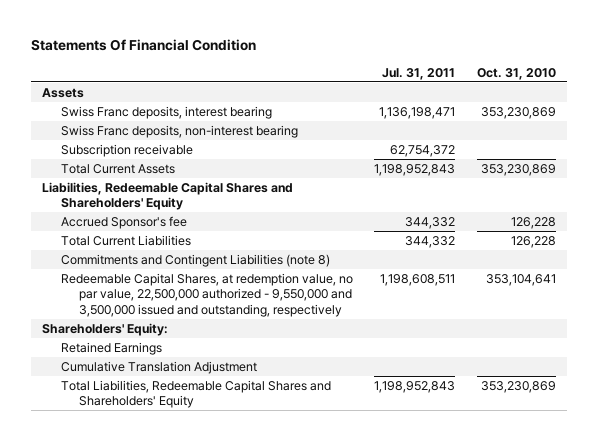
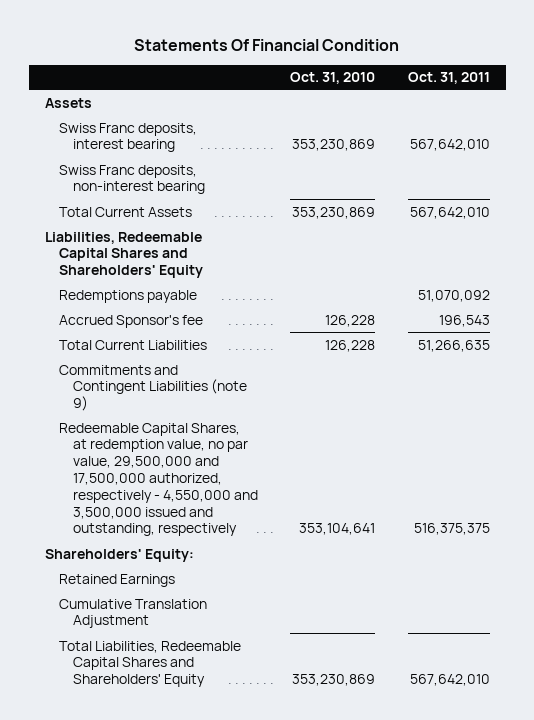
[382,67,456,80] Jul. 31, 2011 -> none
none -> [407,72,490,85] Oct. 31, 2011
[60,143,193,157] Subscription receivable -> none
none -> [59,289,198,303] Redemptions payable
[60,253,330,267] Commitments and Contingent Liabilities (note 8) -> [59,364,248,412] Commitments and Contingent Liabilities (note 9)
[60,272,353,317] Redeemable Capital Shares, at redemption value, no par value, 22,500,000 authorized - 9,550,000 and 3,500,000 issued and outstanding, respectively -> [59,422,259,537] Redeemable Capital Shares, at redemption value, no par value, 29,500,000 and 17,500,000 authorized, respectively - 4,550,000 and 3,500,000 issued and outstanding, respectively

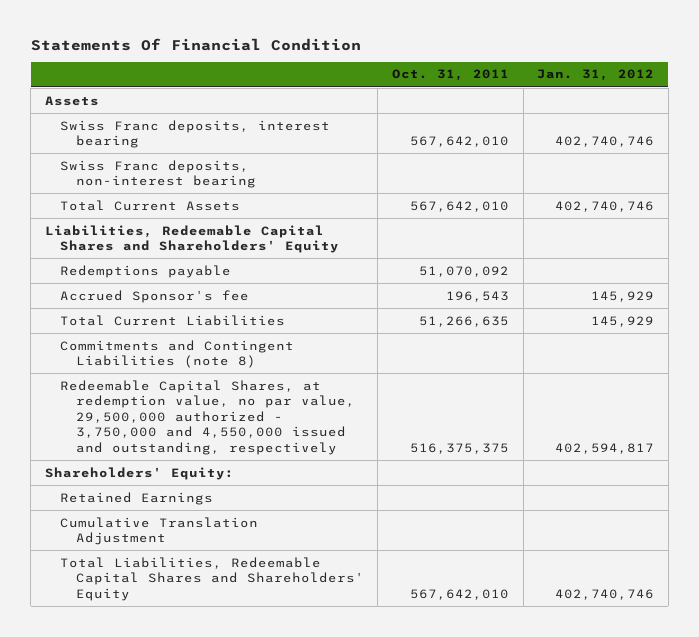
[290,72,376,85] Oct. 31, 2010 -> none
none -> [537,69,655,82] Jan. 31, 2012
[59,364,248,412] Commitments and Contingent Liabilities (note 9) -> [60,339,295,369] Commitments and Contingent Liabilities (note 8)
[59,422,259,537] Redeemable Capital Shares, at redemption value, no par value, 29,500,000 and 17,500,000 authorized, respectively - 4,550,000 and 3,500,000 issued and outstanding, respectively -> [60,379,355,455] Redeemable Capital Shares, at redemption value, no par value, 29,500,000 authorized - 3,750,000 and 4,550,000 issued and outstanding, respectively

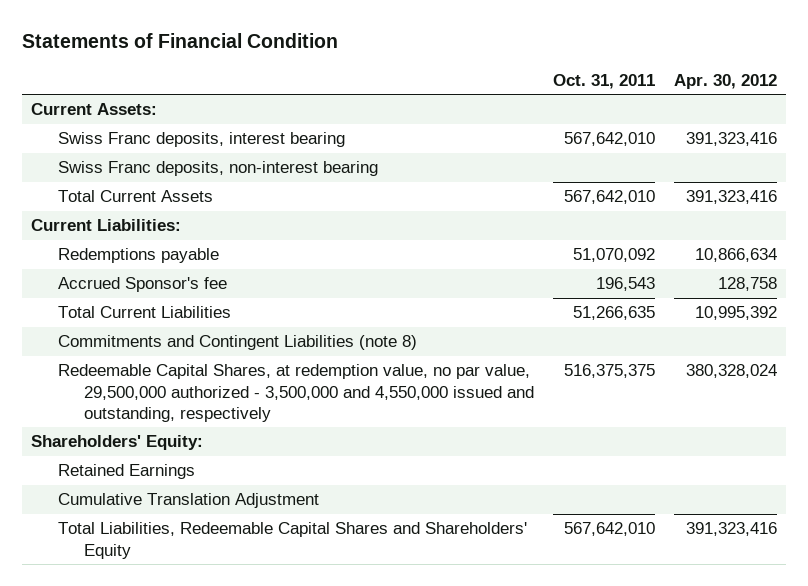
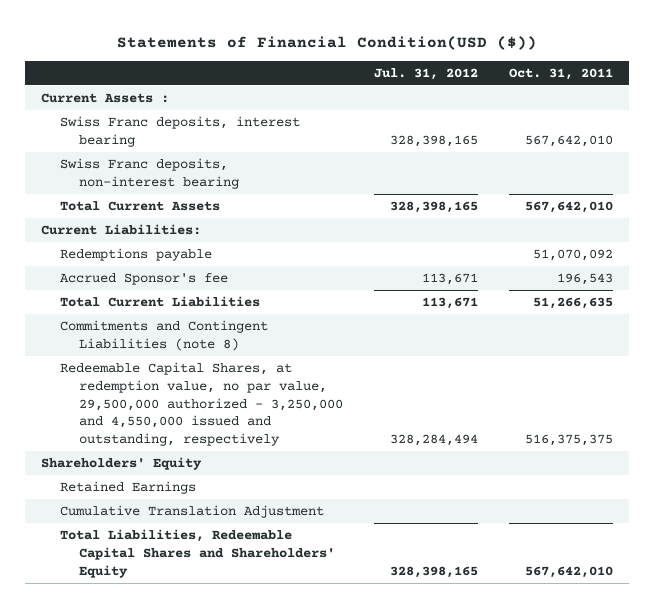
[21,33,338,49] Statements of Financial Condition -> [117,36,538,51] Statements of Financial Condition(USD ($))
[673,73,777,89] Apr. 30, 2012 -> none
none -> [373,67,478,80] Jul. 31, 2012
[31,103,158,116] Current Assets: -> [41,93,170,104] Current Assets :
[57,364,535,422] Redeemable Capital Shares, at redemption value, no par value, 29,500,000 authorized - 3,500,000 and 4,550,000 issued and outstanding, respectively -> [59,362,343,447] Redeemable Capital Shares, at redemption value, no par value, 29,500,000 authorized - 3,250,000 and 4,550,000 issued and outstanding, respectively
[31,435,204,451] Shareholders' Equity: -> [41,457,203,471] Shareholders' Equity

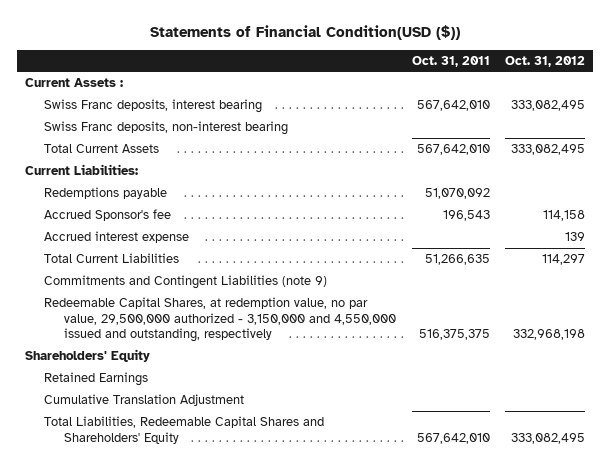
[373,67,478,80] Jul. 31, 2012 -> none
none -> [505,55,586,67] Oct. 31, 2012
none -> [44,231,190,244] Accrued interest expense
[59,320,268,351] Commitments and Contingent Liabilities (note 8) -> [44,275,328,290] Commitments and Contingent Liabilities (note 9)
[59,362,343,447] Redeemable Capital Shares, at redemption value, no par value, 29,500,000 authorized - 3,250,000 and 4,550,000 issued and outstanding, respectively -> [44,297,397,343] Redeemable Capital Shares, at redemption value, no par value, 29,500,000 authorized - 3,150,000 and 4,550,000 issued and outstanding, respectively

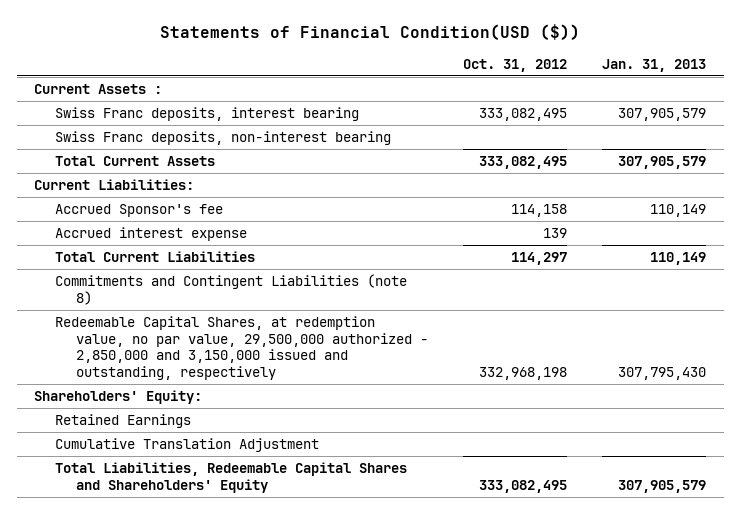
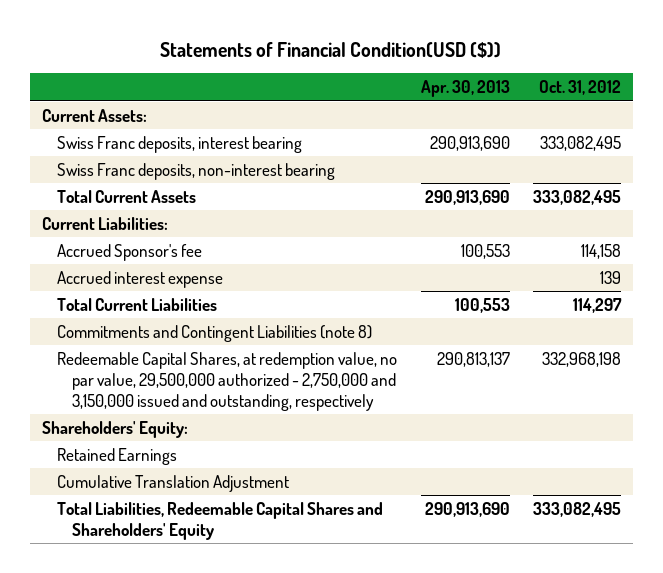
[602,58,707,72] Jan. 31, 2013 -> none
none -> [420,80,510,98] Apr. 30, 2013
[34,84,163,95] Current Assets : -> [42,108,148,122] Current Assets:
[55,316,429,380] Redeemable Capital Shares, at redemption value, no par value, 29,500,000 authorized - 2,850,000 and 3,150,000 issued and outstanding, respectively -> [57,351,398,411] Redeemable Capital Shares, at redemption value, no par value, 29,500,000 authorized - 2,750,000 and 3,150,000 issued and outstanding, respectively

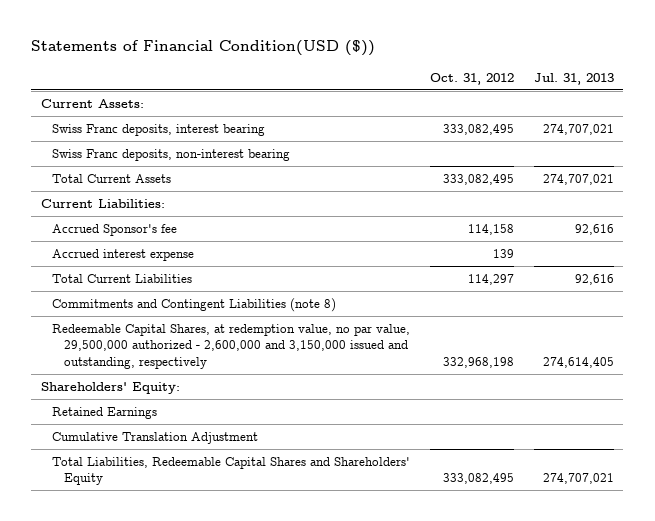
[420,80,510,98] Apr. 30, 2013 -> none
none -> [533,72,614,85] Jul. 31, 2013
[57,351,398,411] Redeemable Capital Shares, at redemption value, no par value, 29,500,000 authorized - 2,750,000 and 3,150,000 issued and outstanding, respectively -> [52,324,411,369] Redeemable Capital Shares, at redemption value, no par value, 29,500,000 authorized - 2,600,000 and 3,150,000 issued and outstanding, respectively

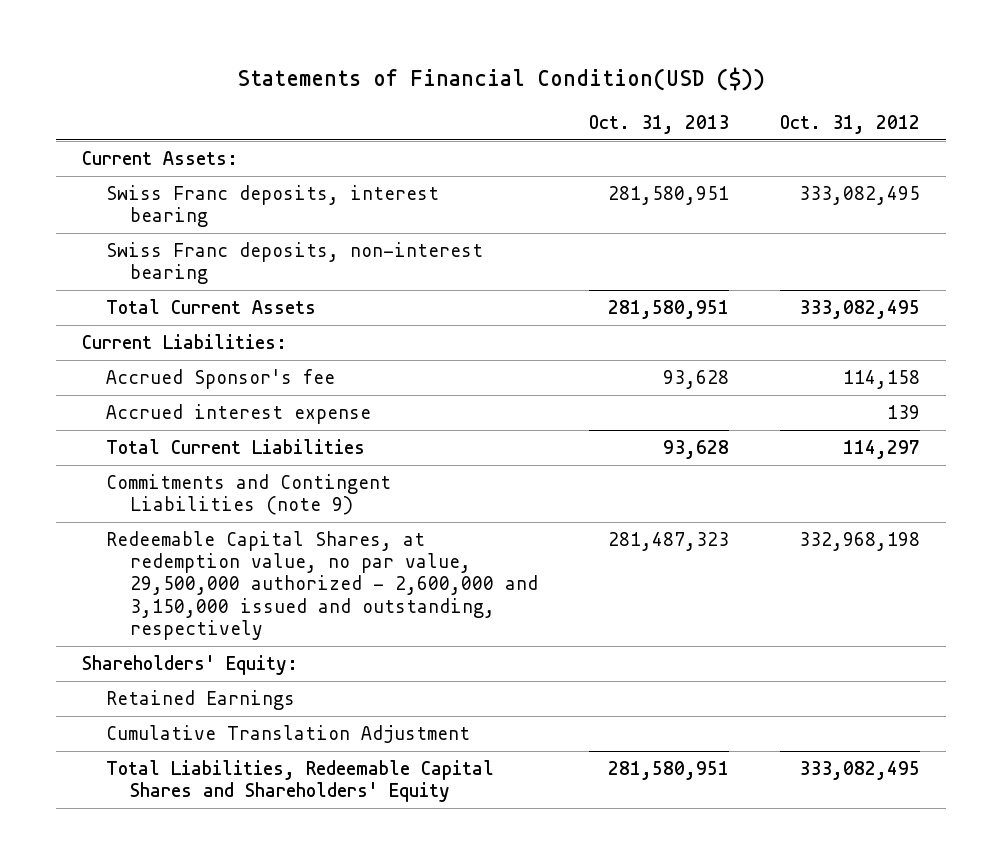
[533,72,614,85] Jul. 31, 2013 -> none
none -> [589,114,730,134] Oct. 31, 2013
[52,298,337,313] Commitments and Contingent Liabilities (note 8) -> [105,474,391,516] Commitments and Contingent Liabilities (note 9)

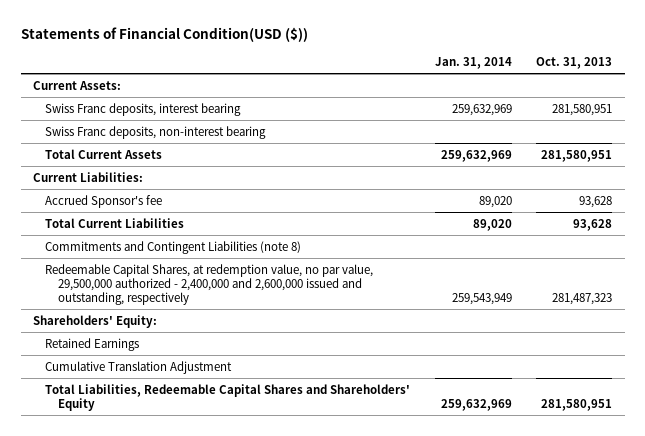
[780,114,921,134] Oct. 31, 2012 -> none
none -> [434,56,512,69] Jan. 31, 2014
[105,404,371,425] Accrued interest expense -> none
[105,474,391,516] Commitments and Contingent Liabilities (note 9) -> [45,240,302,254] Commitments and Contingent Liabilities (note 8)
[105,531,539,640] Redeemable Capital Shares, at redemption value, no par value, 29,500,000 authorized - 2,600,000 and 3,150,000 issued and outstanding, respectively -> [45,263,374,305] Redeemable Capital Shares, at redemption value, no par value, 29,500,000 authorized - 2,400,000 and 2,600,000 issued and outstanding, respectively

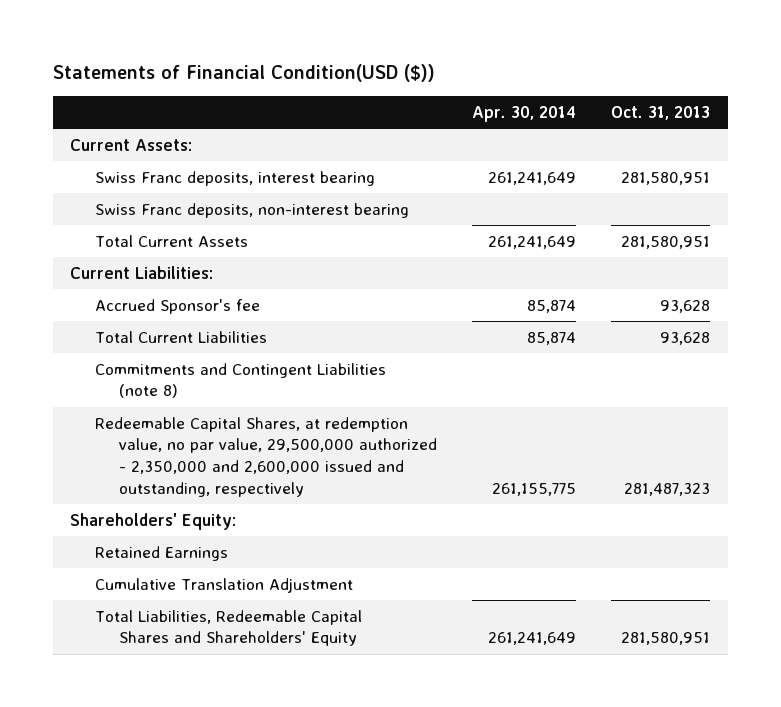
[434,56,512,69] Jan. 31, 2014 -> none
none -> [471,105,576,122] Apr. 30, 2014
[45,263,374,305] Redeemable Capital Shares, at redemption value, no par value, 29,500,000 authorized - 2,400,000 and 2,600,000 issued and outstanding, respectively -> [94,416,437,497] Redeemable Capital Shares, at redemption value, no par value, 29,500,000 authorized - 2,350,000 and 2,600,000 issued and outstanding, respectively

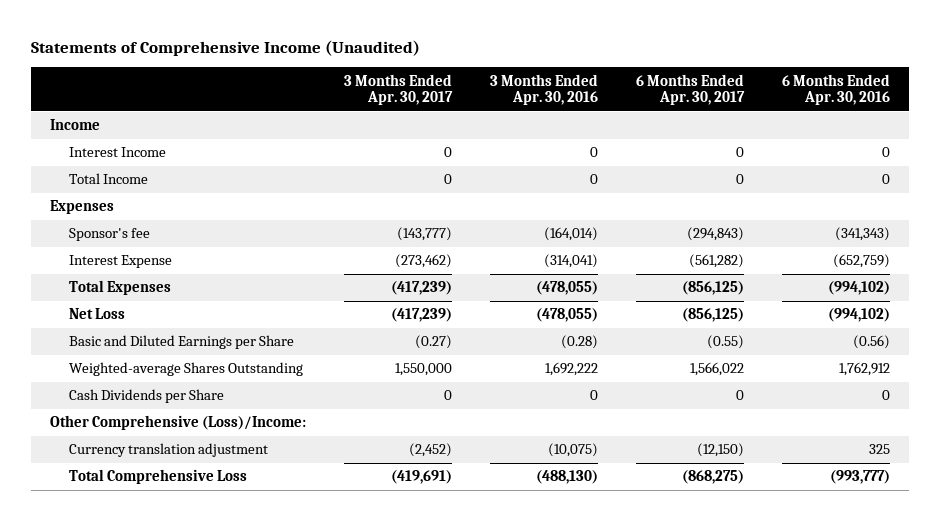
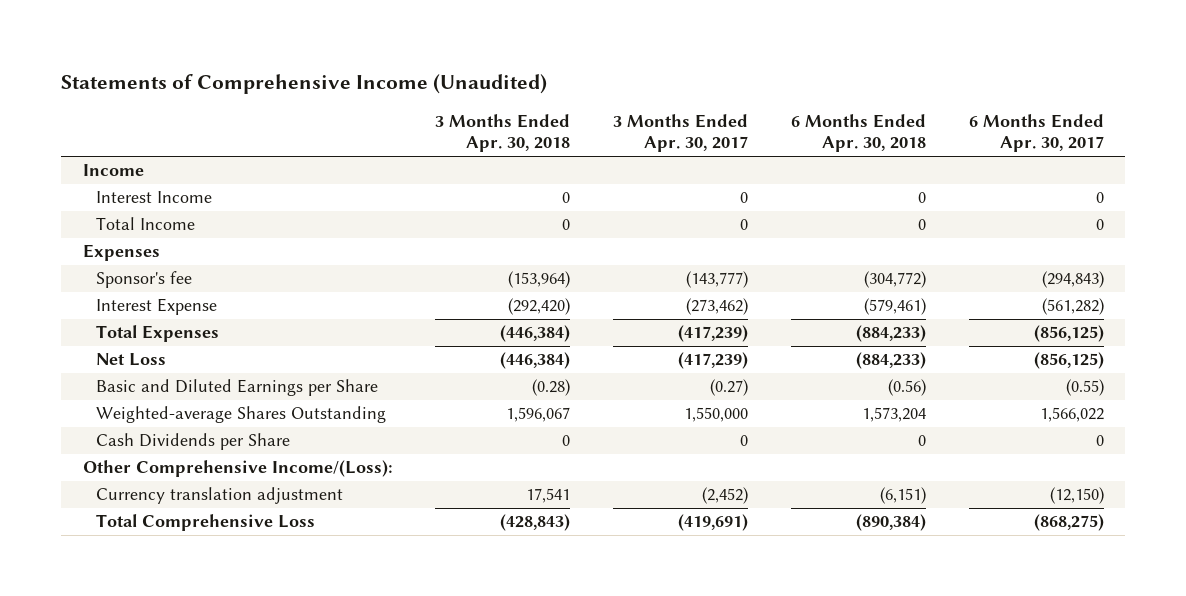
[489,73,598,106] 3 Months Ended Apr. 30, 2016 -> none
[781,73,890,106] 6 Months Ended Apr. 30, 2016 -> none
none -> [435,113,571,153] 3 Months Ended Apr. 30, 2018
none -> [790,113,926,153] 6 Months Ended Apr. 30, 2018
[49,415,306,431] Other Comprehensive (Loss)/Income: -> [82,460,393,478] Other Comprehensive Income/(Loss):

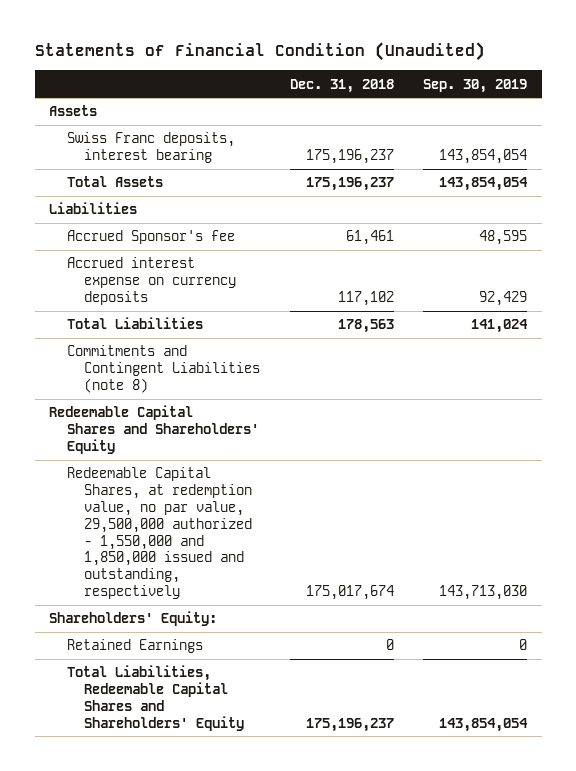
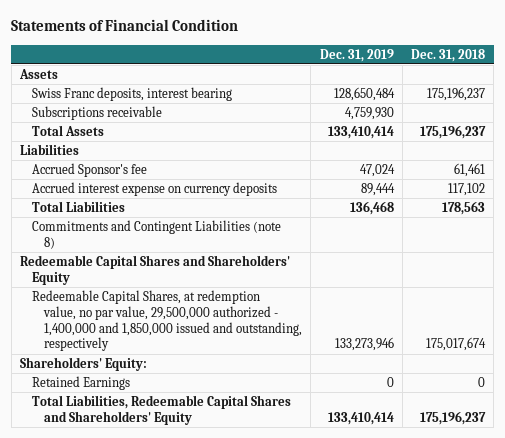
[34,42,485,62] Statements of Financial Condition (Unaudited) -> [11,19,239,32] Statements of Financial Condition
[423,78,528,93] Sep. 30, 2019 -> none
none -> [319,48,394,62] Dec. 31, 2019
none -> [32,106,163,121] Subscriptions receivable
[66,467,253,599] Redeemable Capital Shares, at redemption value, no par value, 29,500,000 authorized - 1,550,000 and 1,850,000 issued and outstanding, respectively -> [32,290,303,352] Redeemable Capital Shares, at redemption value, no par value, 29,500,000 authorized - 1,400,000 and 1,850,000 issued and outstanding, respectively

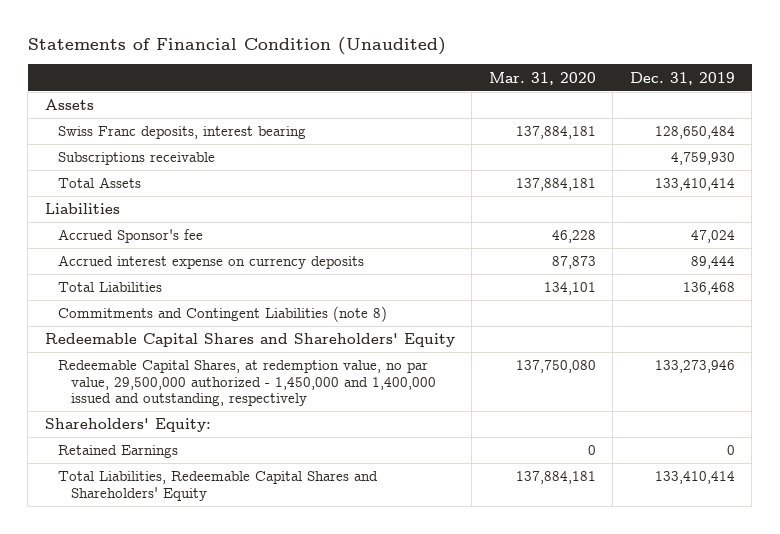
[11,19,239,32] Statements of Financial Condition -> [27,37,446,56] Statements of Financial Condition (Unaudited)
[410,48,485,62] Dec. 31, 2018 -> none
none -> [488,71,596,85] Mar. 31, 2020
[32,290,303,352] Redeemable Capital Shares, at redemption value, no par value, 29,500,000 authorized - 1,400,000 and 1,850,000 issued and outstanding, respectively -> [57,360,436,407] Redeemable Capital Shares, at redemption value, no par value, 29,500,000 authorized - 1,450,000 and 1,400,000 issued and outstanding, respectively

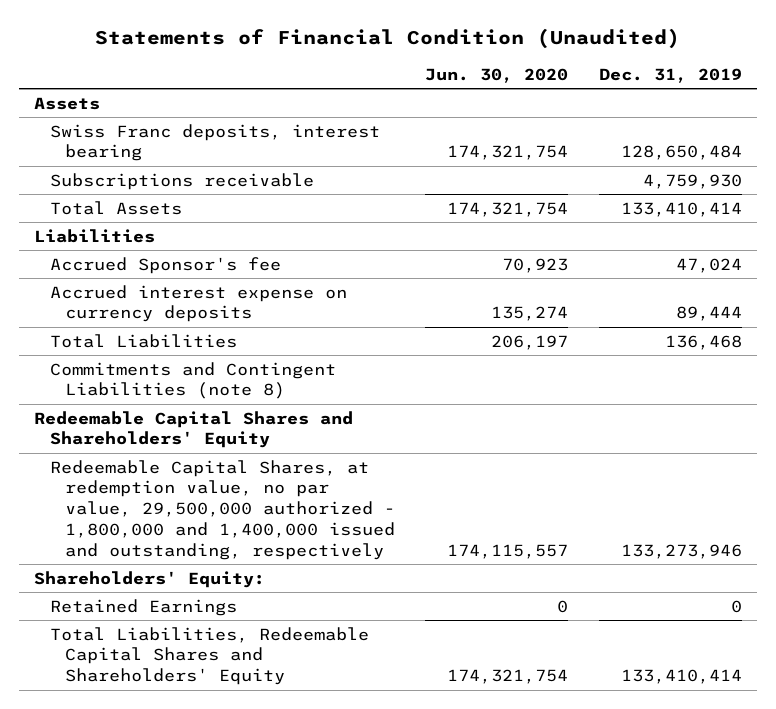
[488,71,596,85] Mar. 31, 2020 -> none
none -> [425,67,569,83] Jun. 30, 2020
[57,360,436,407] Redeemable Capital Shares, at redemption value, no par value, 29,500,000 authorized - 1,450,000 and 1,400,000 issued and outstanding, respectively -> [49,459,396,560] Redeemable Capital Shares, at redemption value, no par value, 29,500,000 authorized - 1,800,000 and 1,400,000 issued and outstanding, respectively

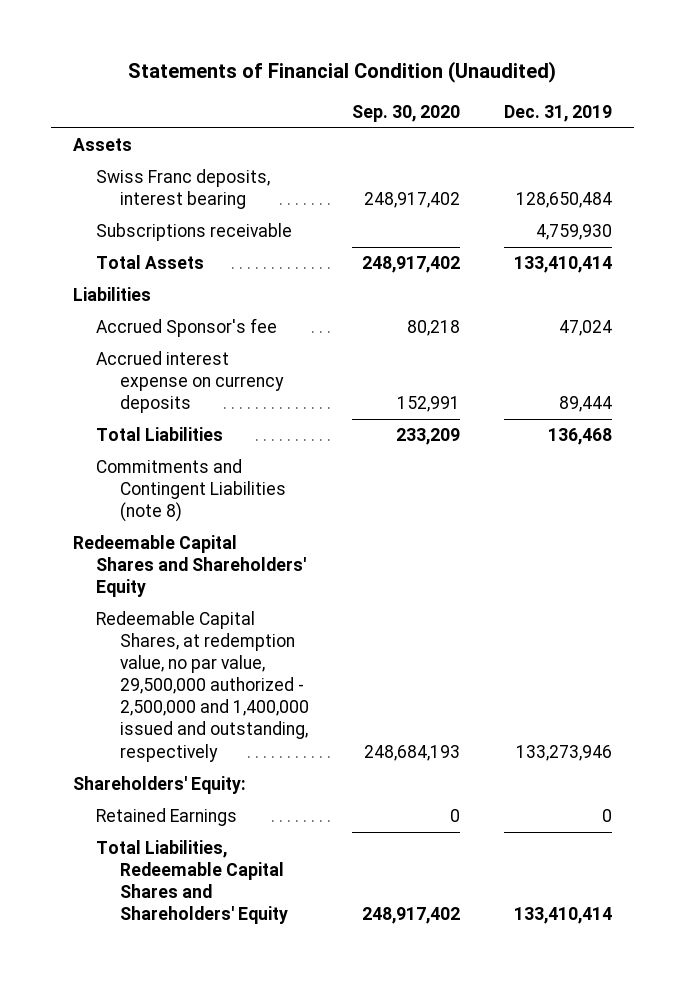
[425,67,569,83] Jun. 30, 2020 -> none
none -> [352,104,461,122] Sep. 30, 2020
[49,459,396,560] Redeemable Capital Shares, at redemption value, no par value, 29,500,000 authorized - 1,800,000 and 1,400,000 issued and outstanding, respectively -> [96,611,309,762] Redeemable Capital Shares, at redemption value, no par value, 29,500,000 authorized - 2,500,000 and 1,400,000 issued and outstanding, respectively

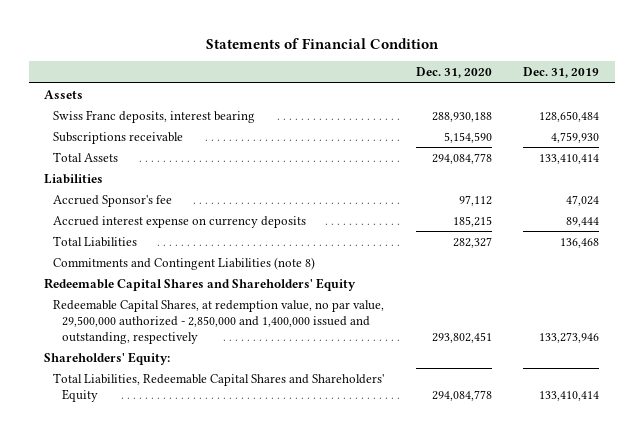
[128,60,557,83] Statements of Financial Condition (Unaudited) -> [205,37,439,49] Statements of Financial Condition
[352,104,461,122] Sep. 30, 2020 -> none
none -> [415,67,492,79] Dec. 31, 2020
[96,611,309,762] Redeemable Capital Shares, at redemption value, no par value, 29,500,000 authorized - 2,500,000 and 1,400,000 issued and outstanding, respectively -> [53,299,385,344] Redeemable Capital Shares, at redemption value, no par value, 29,500,000 authorized - 2,850,000 and 1,400,000 issued and outstanding, respectively
[96,808,238,827] Retained Earnings -> none

